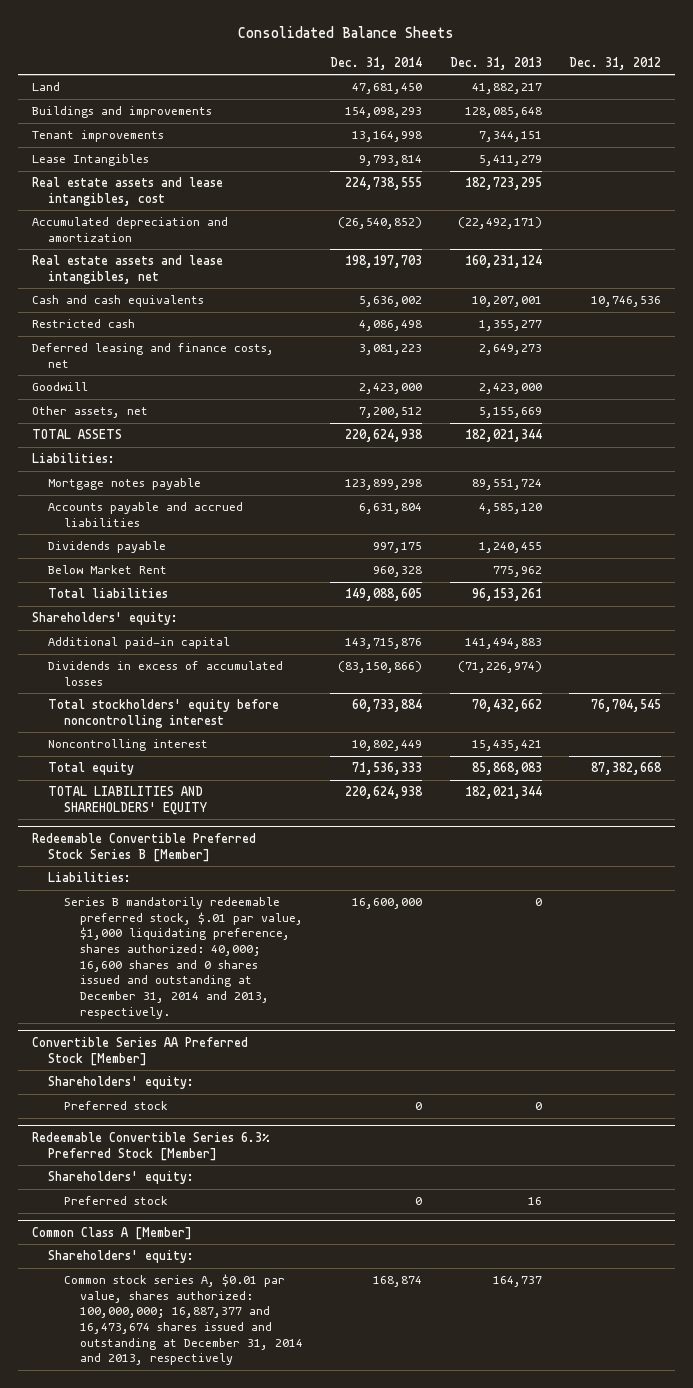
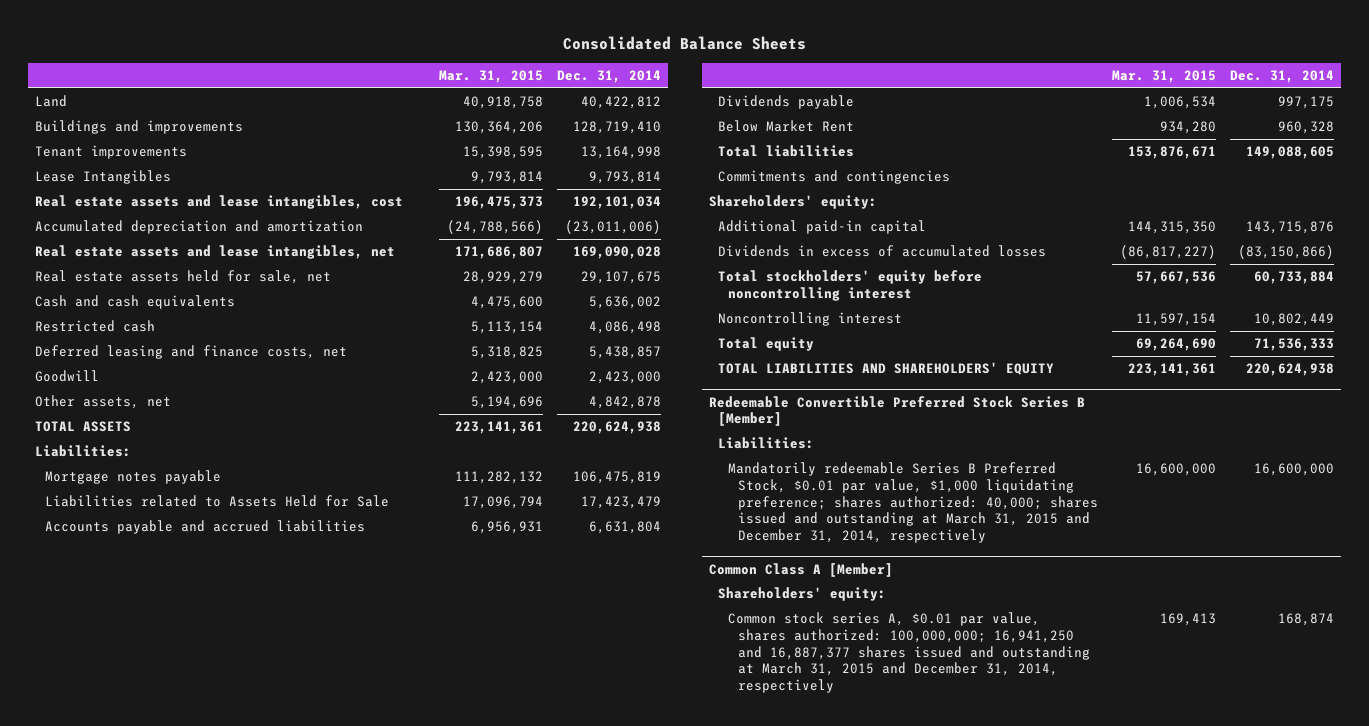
[449,56,542,70] Dec. 31, 2013 -> none
[568,56,661,70] Dec. 31, 2012 -> none
none -> [438,70,543,84] Mar. 31, 2015
[352,83,423,95] 47,681,450 -> [580,96,661,110] 40,422,812
[345,107,423,119] 154,098,293 -> [572,121,661,135] 128,719,410
[345,177,423,191] 224,738,555 -> [572,196,661,210] 192,101,034
[338,217,423,230] (26,540,852) -> [564,220,661,235] (23,011,006)
[345,255,423,269] 198,197,703 -> [572,246,661,260] 169,090,028
none -> [35,270,332,285] Real estate assets held for sale, net
[359,344,423,356] 3,081,223 -> [588,346,661,360] 5,438,857
[359,407,423,419] 7,200,512 -> [588,396,661,410] 4,842,878
[345,479,423,491] 123,899,298 -> [572,471,661,485] 106,475,819
none -> [44,495,389,508] Liabilities related to Assets Held for Sale
none -> [718,170,951,185] Commitments and contingencies
[31,1036,248,1066] Convertible Series AA Preferred Stock [Member] -> none
[47,1076,194,1090] Shareholders' equity: -> none
[63,1101,168,1111] Preferred stock -> none
[31,1131,270,1161] Redeemable Convertible Series 6.3% Preferred Stock [Member] -> none
[47,1171,194,1185] Shareholders' equity: -> none
[63,1196,168,1206] Preferred stock -> none
[63,897,303,1019] Series B mandatorily redeemable preferred stock, $.01 par value, $1,000 liquidating preference, shares authorized: 40,000; 16,600 shares and 0 shares issued and outstanding at December 31, 2014 and 2013, respectively. -> [728,462,1099,544] Mandatorily redeemable Series B Preferred Stock, $0.01 par value, $1,000 liquidating preference; shares authorized: 40,000; shares issued and outstanding at March 31, 2015 and December 31, 2014, respectively
[63,1274,303,1366] Common stock series A, $0.01 par value, shares authorized: 100,000,000; 16,887,377 and 16,473,674 shares issued and outstanding at December 31, 2014 and 2013, respectively -> [728,612,1091,694] Common stock series A, $0.01 par value, shares authorized: 100,000,000; 16,941,250 and 16,887,377 shares issued and outstanding at March 31, 2015 and December 31, 2014, respectively

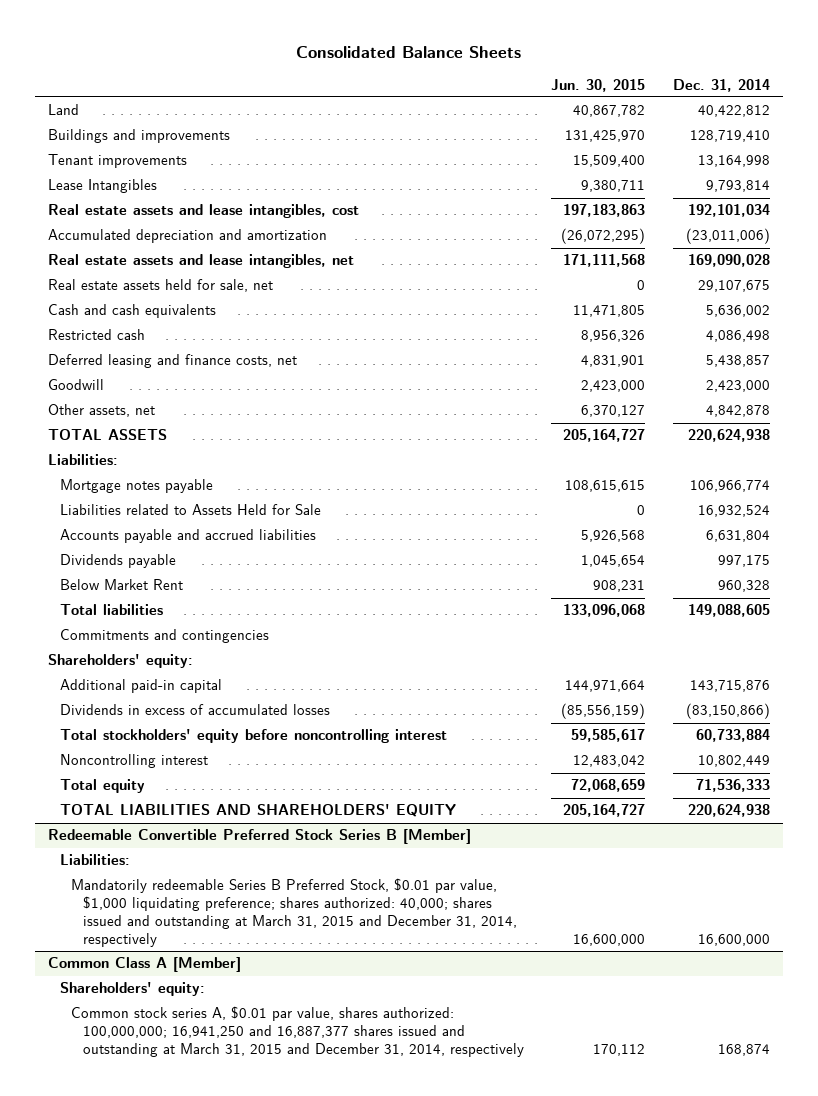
[438,70,543,84] Mar. 31, 2015 -> none
none -> [551,78,646,92] Jun. 30, 2015
[572,471,661,485] 106,475,819 -> [689,480,770,493] 106,966,774
[580,496,661,510] 17,423,479 -> [697,505,770,518] 16,932,524

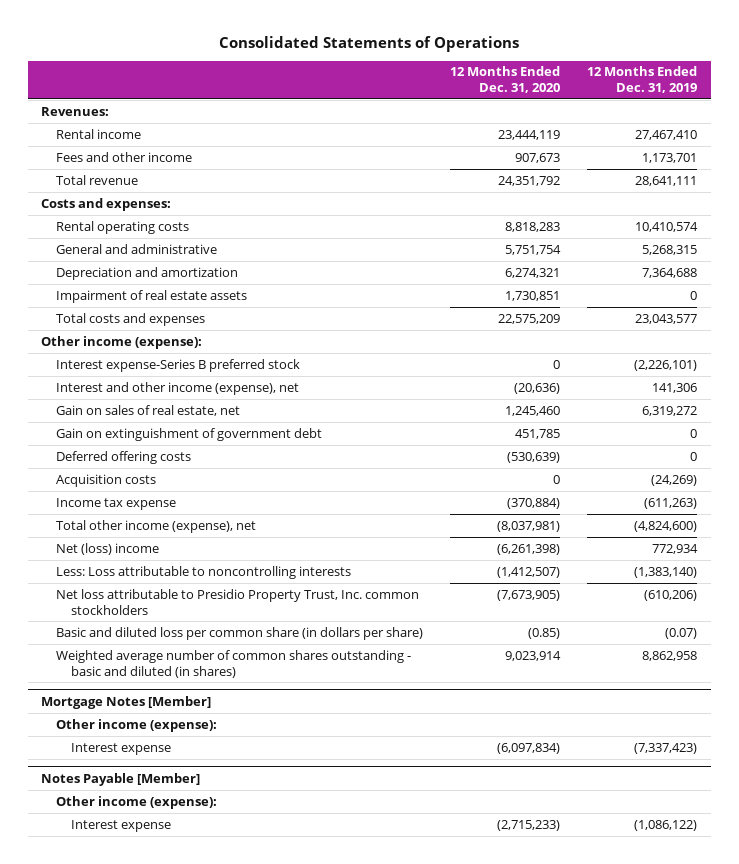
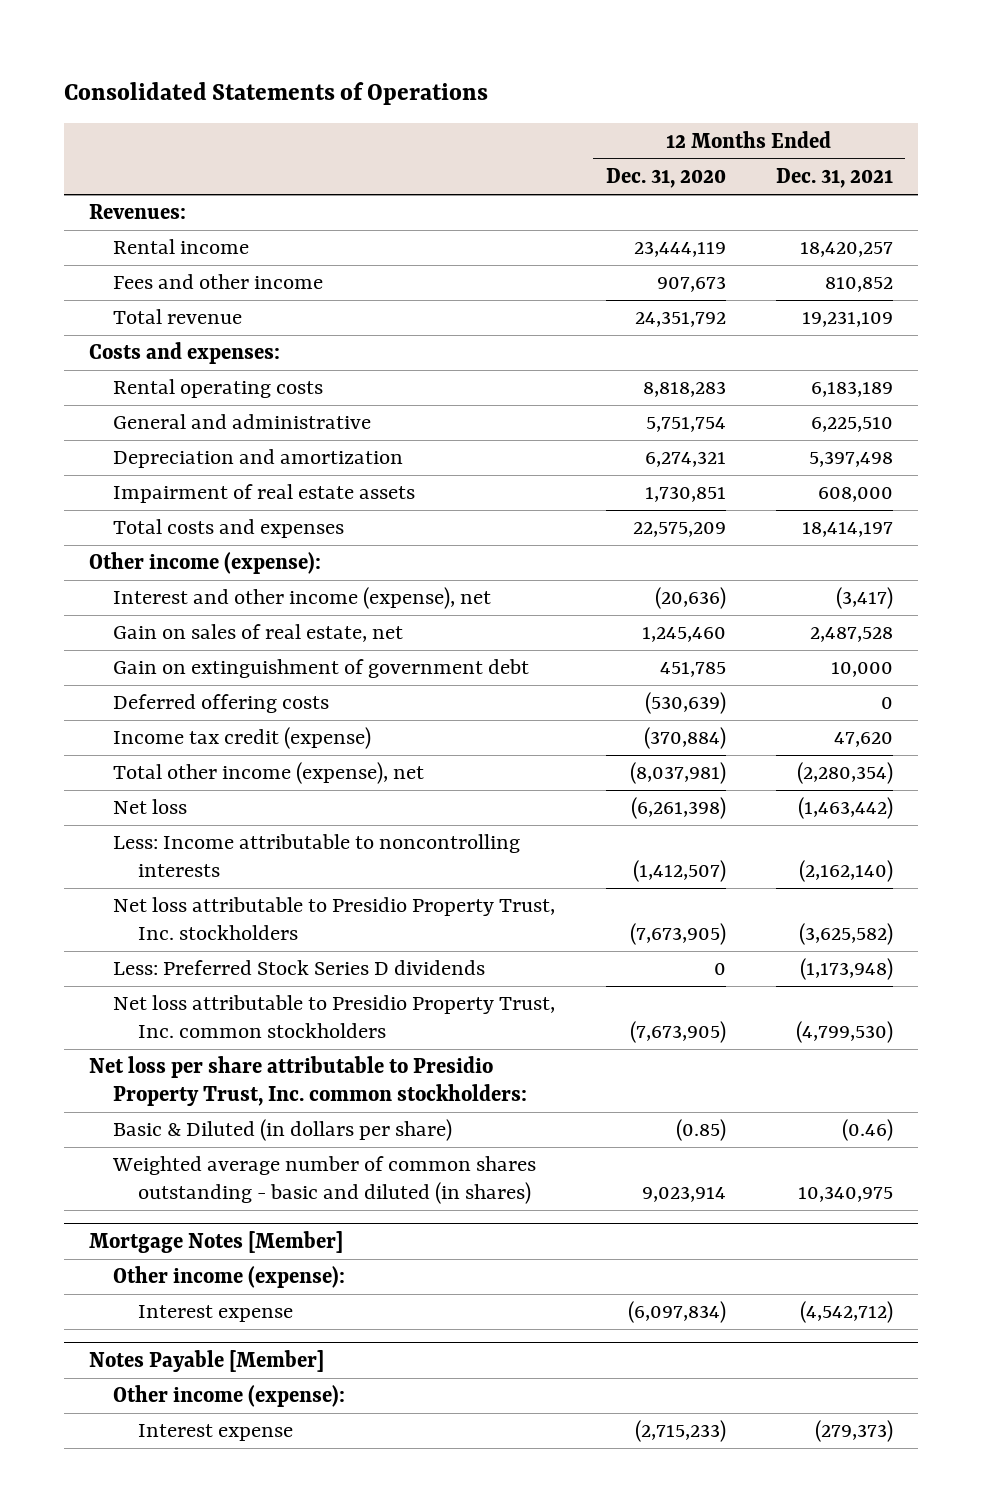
[587,66,698,94] 12 Months Ended Dec. 31, 2019 -> none
none -> [775,168,893,189] Dec. 31, 2021
[56,358,301,372] Interest expense-Series B preferred stock -> none
[56,473,157,487] Acquisition costs -> none
[56,497,177,510] Income tax expense -> [113,727,372,750] Income tax credit (expense)
[56,542,160,555] Net (loss) income -> [113,799,188,815] Net loss
[56,565,352,579] Less: Loss attributable to noncontrolling interests -> [113,834,521,878] Less: Income attributable to noncontrolling interests
none -> [113,897,556,941] Net loss attributable to Presidio Property Trust, Inc. stockholders
none -> [113,960,486,976] Less: Preferred Stock Series D dividends
none -> [88,1056,528,1107] Net loss per share attributable to Presidio Property Trust, Inc. common stockholders:
[56,626,424,640] Basic and diluted loss per common share (in dollars per share) -> [113,1119,453,1142] Basic & Diluted (in dollars per share)

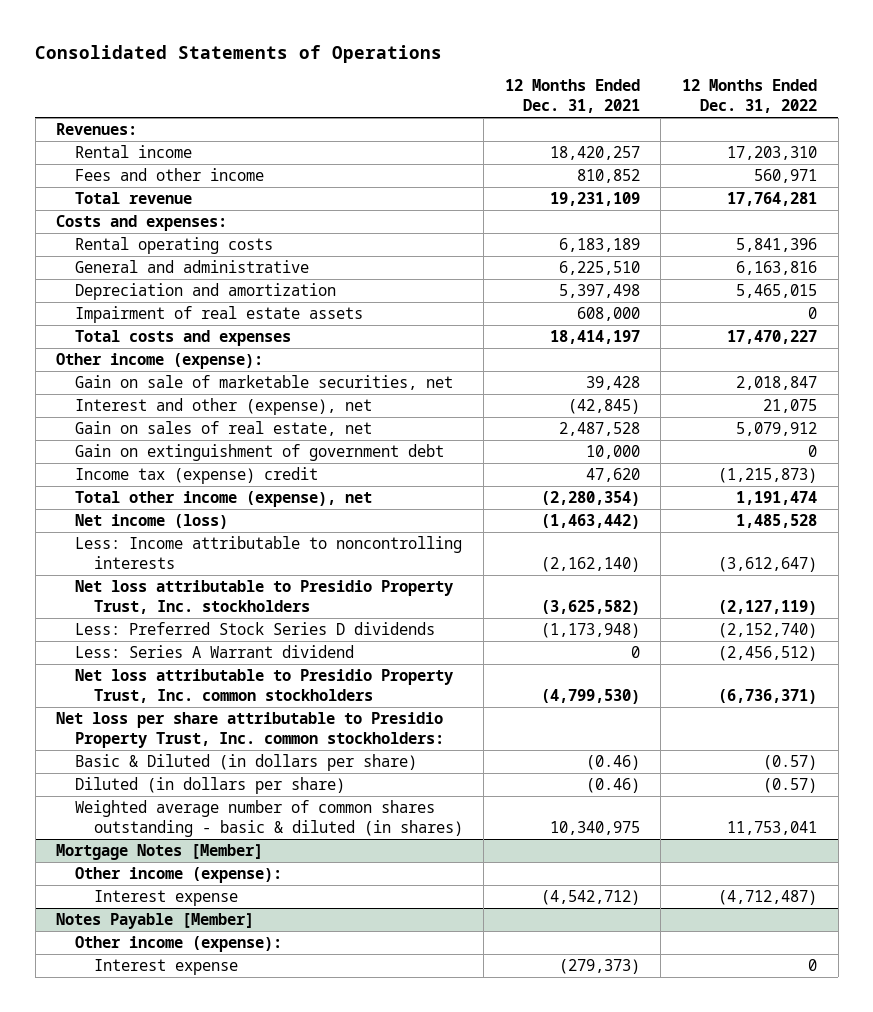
[605,168,726,189] Dec. 31, 2020 -> none
none -> [681,79,817,114] 12 Months Ended Dec. 31, 2022
none -> [74,375,453,391] Gain on sale of marketable securities, net
[113,587,492,610] Interest and other income (expense), net -> [74,398,372,416] Interest and other (expense), net
[835,587,893,610] (3,417) -> [567,399,640,415] (42,845)
[113,694,330,714] Deferred offering costs -> none
[113,727,372,750] Income tax credit (expense) -> [74,467,318,485] Income tax (expense) credit
[113,799,188,815] Net loss -> [74,514,228,530] Net income (loss)
none -> [74,645,354,659] Less: Series A Warrant dividend
none -> [74,777,345,795] Diluted (in dollars per share)
[112,1156,537,1205] Weighted average number of common shares outstanding - basic and diluted (in shares) -> [74,800,463,837] Weighted average number of common shares outstanding - basic & diluted (in shares)

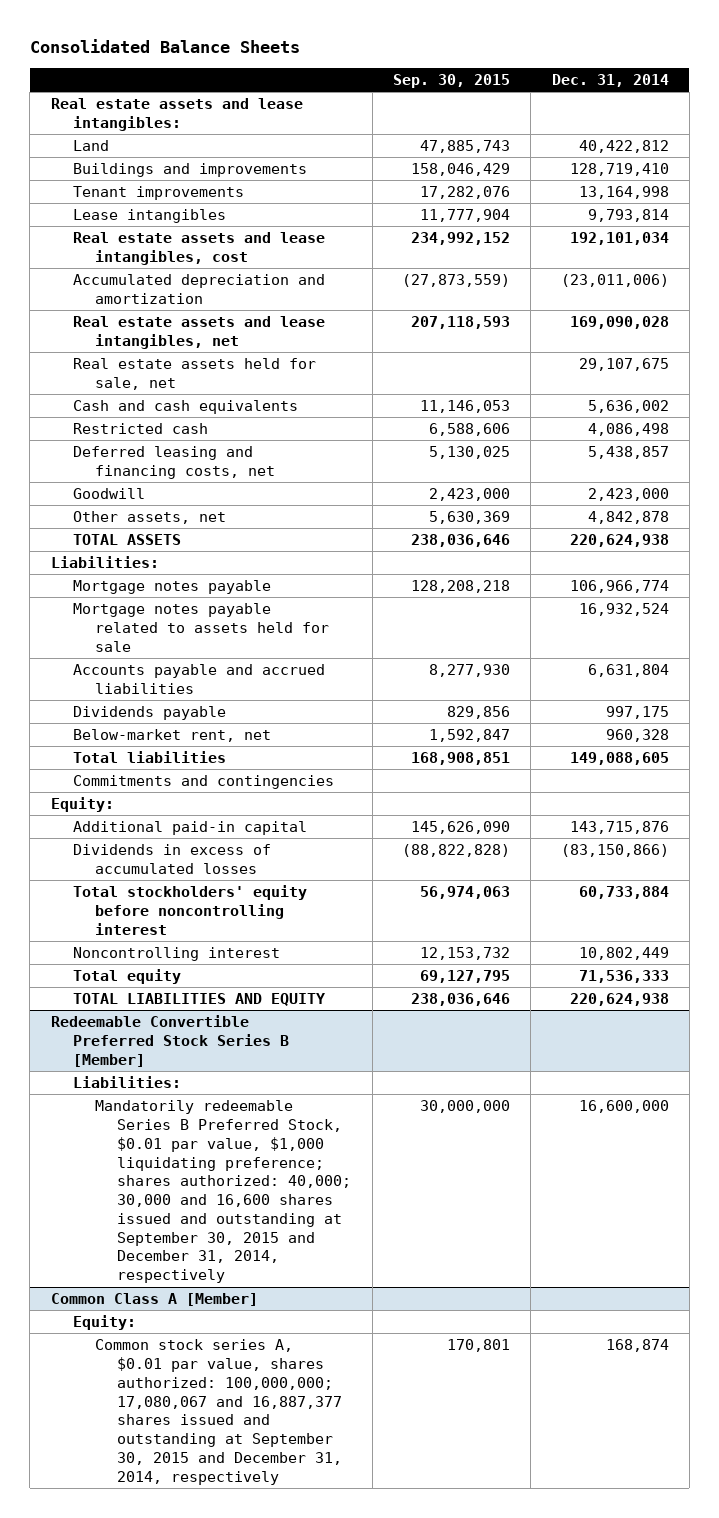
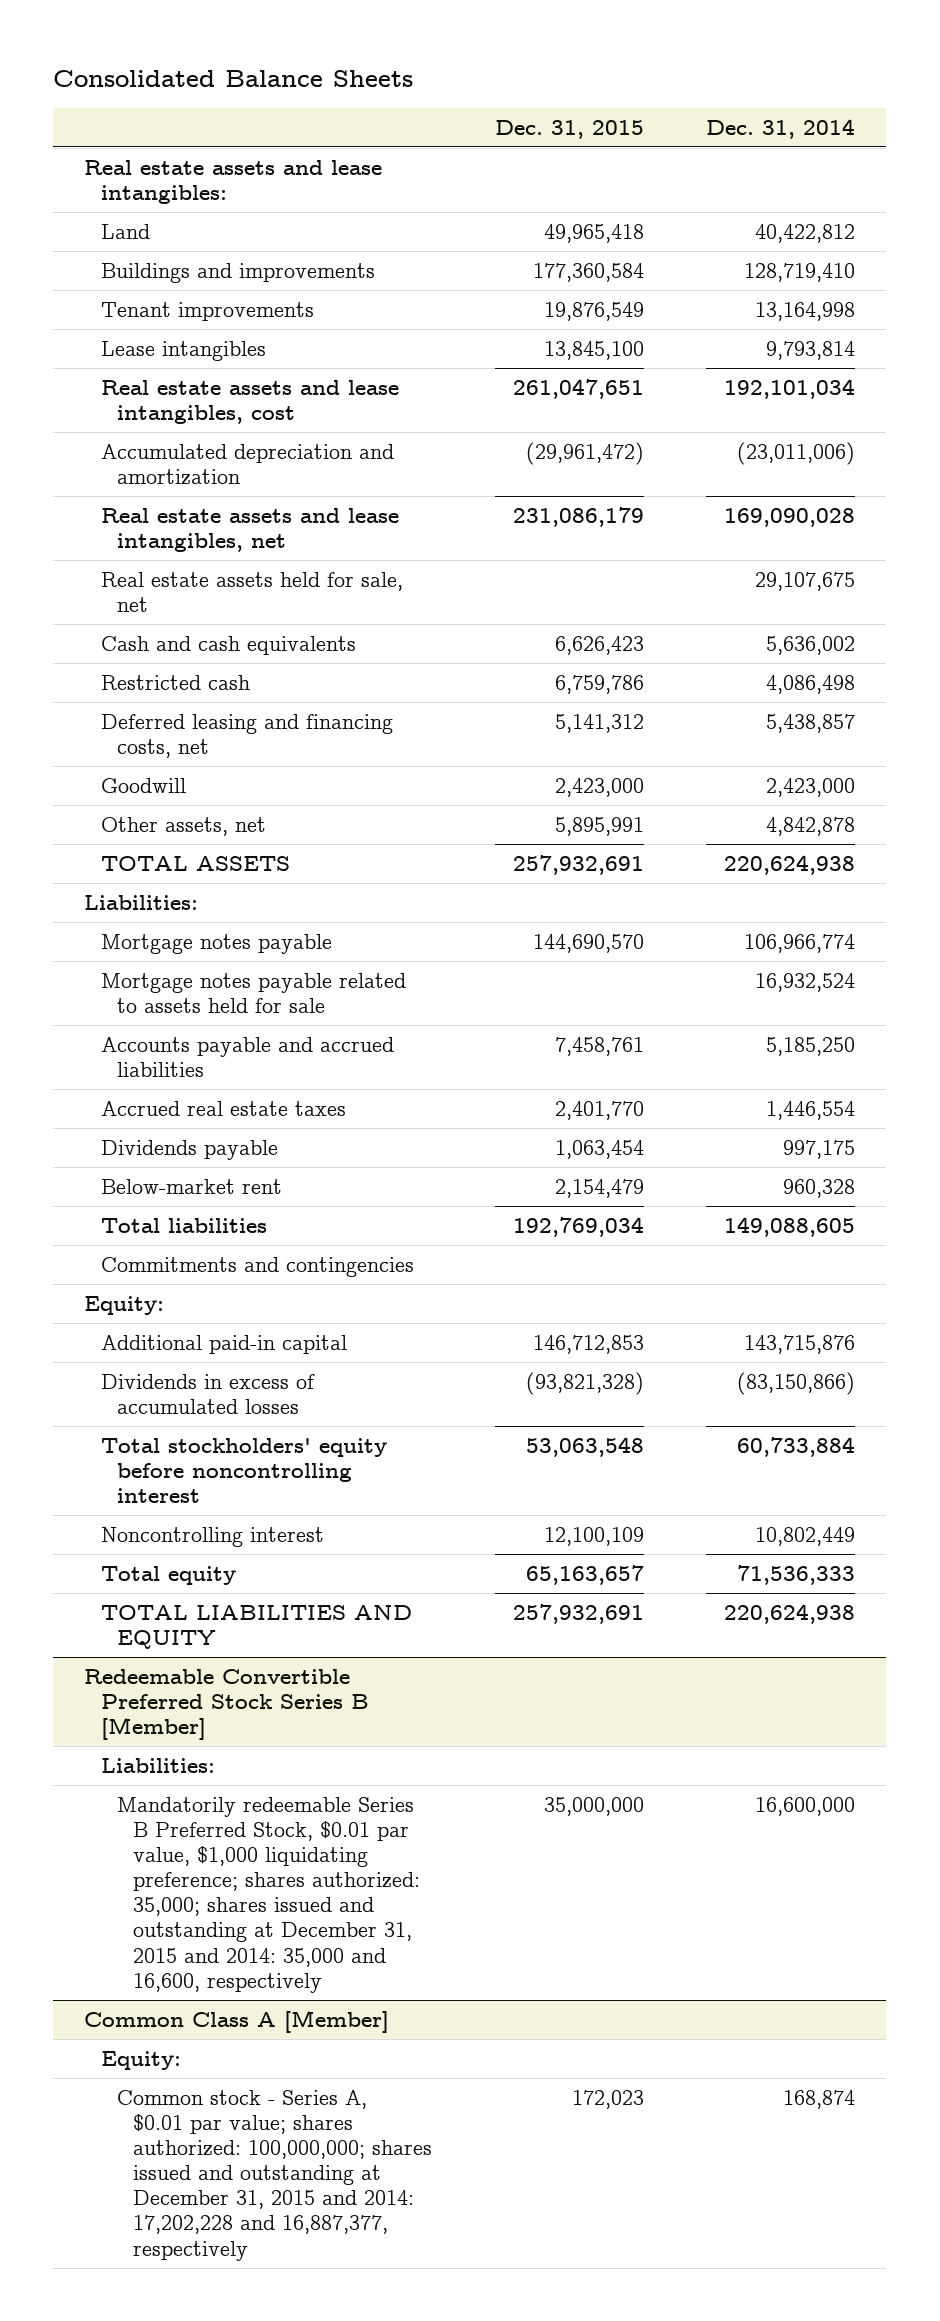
[392,74,510,89] Sep. 30, 2015 -> none
none -> [494,119,644,139] Dec. 31, 2015
[587,664,669,678] 6,631,804 -> [766,1036,856,1056] 5,185,250
none -> [100,1100,346,1116] Accrued real estate taxes
[72,729,271,743] Below-market rent, net -> [100,1178,282,1194] Below-market rent
[95,1100,352,1284] Mandatorily redeemable Series B Preferred Stock, $0.01 par value, $1,000 liquidating preference; shares authorized: 40,000; 30,000 and 16,600 shares issued and outstanding at September 30, 2015 and December 31, 2014, respectively -> [116,1796,421,1993] Mandatorily redeemable Series B Preferred Stock, $0.01 par value, $1,000 liquidating preference; shares authorized: 35,000; shares issued and outstanding at December 31, 2015 and 2014: 35,000 and 16,600, respectively
[95,1339,343,1485] Common stock series A, $0.01 par value, shares authorized: 100,000,000; 17,080,067 and 16,887,377 shares issued and outstanding at September 30, 2015 and December 31, 2014, respectively -> [116,2089,433,2261] Common stock - Series A, $0.01 par value; shares authorized: 100,000,000; shares issued and outstanding at December 31, 2015 and 2014: 17,202,228 and 16,887,377, respectively

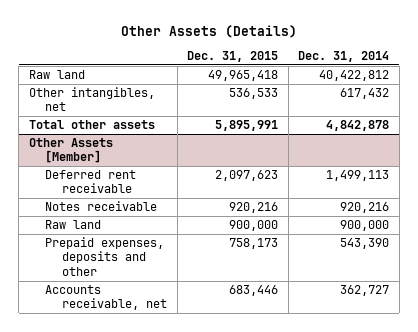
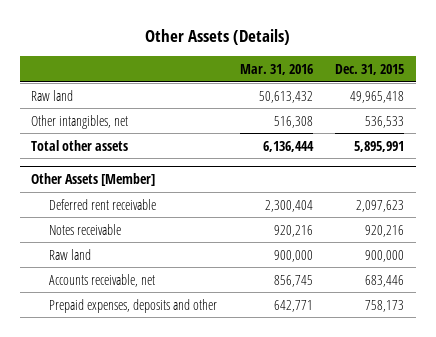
[298,51,390,63] Dec. 31, 2014 -> none
none -> [239,64,313,76] Mar. 31, 2016
[45,236,165,276] Prepaid expenses, deposits and other -> [49,298,218,313] Prepaid expenses, deposits and other

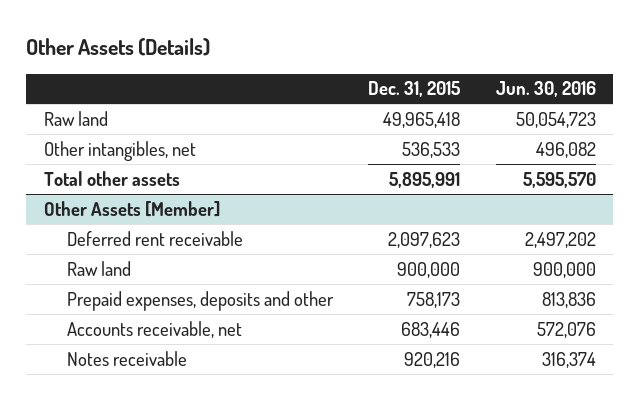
[239,64,313,76] Mar. 31, 2016 -> none
none -> [495,81,596,98] Jun. 30, 2016
[49,273,156,287] Accounts receivable, net -> [66,320,242,338] Accounts receivable, net
[49,223,122,235] Notes receivable -> [66,350,187,366] Notes receivable

